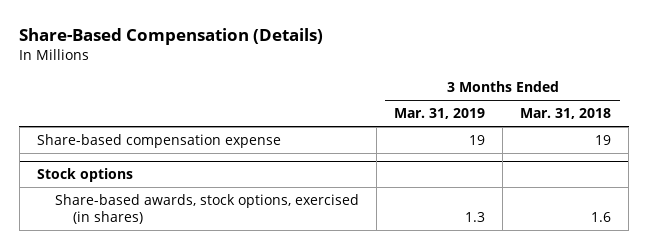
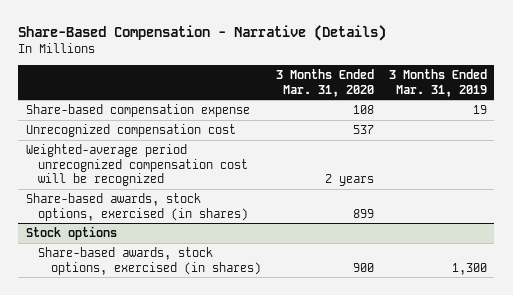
[19,28,324,46] Share-Based Compensation (Details) -> [18,24,387,41] Share-Based Compensation - Narrative (Details)
[520,108,612,120] Mar. 31, 2018 -> none
none -> [276,69,375,97] 3 Months Ended Mar. 31, 2020
none -> [25,124,236,138] Unrecognized compensation cost
none -> [25,144,249,187] Weighted-average period unrecognized compensation cost will be recognized
none -> [25,193,249,221] Share-based awards, stock options, exercised (in shares)
[465,211,486,222] 1.3 -> [451,262,487,275] 1,300

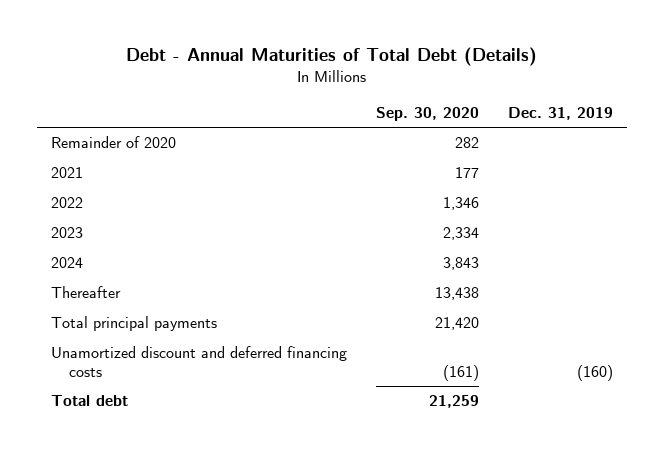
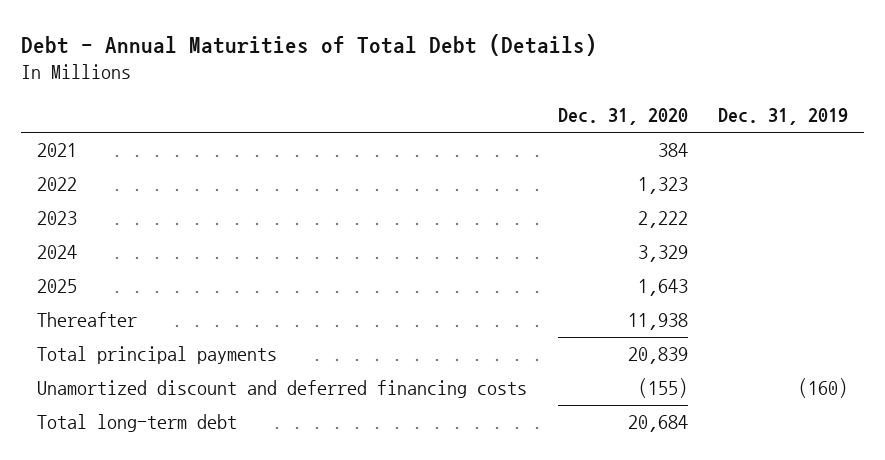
[376,106,480,121] Sep. 30, 2020 -> none
none -> [557,108,688,126] Dec. 31, 2020
[51,136,177,149] Remainder of 2020 -> none
none -> [36,279,77,294] 2025
[51,395,129,407] Total debt -> [36,414,237,433] Total long-term debt

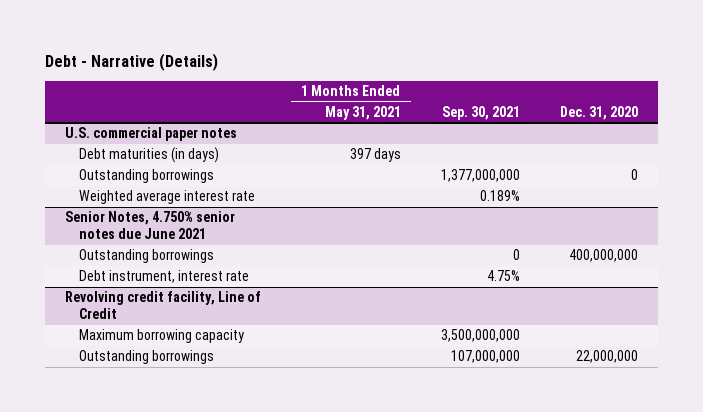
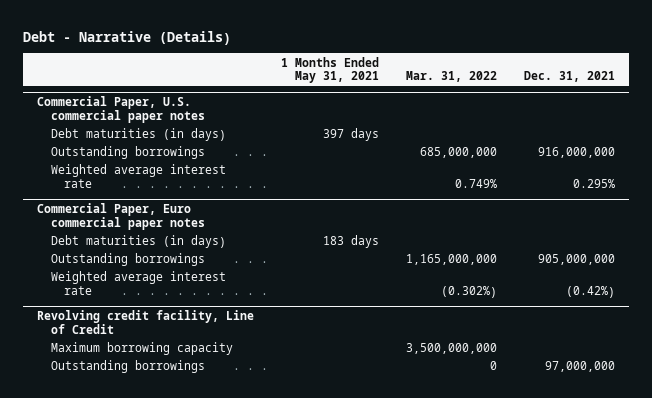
[441,106,520,121] Sep. 30, 2021 -> none
[559,106,638,121] Dec. 31, 2020 -> none
none -> [406,71,498,83] Mar. 31, 2022
none -> [524,71,616,83] Dec. 31, 2021
[65,127,238,142] U.S. commercial paper notes -> [37,96,205,123] Commercial Paper, U.S. commercial paper notes
[65,211,236,240] Senior Notes, 4.750% senior notes due June 2021 -> none
[78,249,214,264] Outstanding borrowings -> none
[78,270,249,284] Debt instrument, interest rate -> none
none -> [37,203,205,230] Commercial Paper, Euro commercial paper notes
none -> [50,235,226,249] Debt maturities (in days)
none -> [50,253,205,267] Outstanding borrowings
none -> [50,271,226,296] Weighted average interest rate

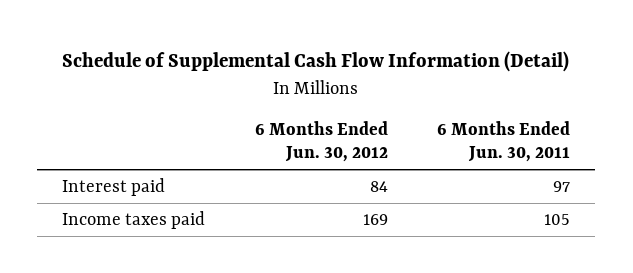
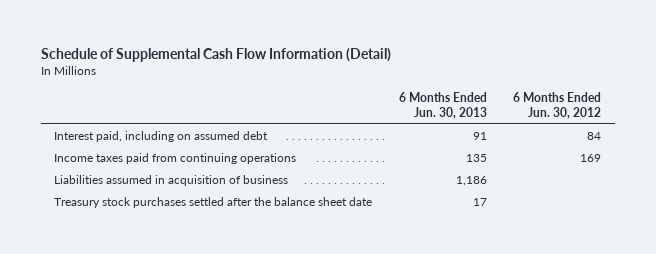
[437,120,571,163] 6 Months Ended Jun. 30, 2011 -> none
none -> [398,92,487,120] 6 Months Ended Jun. 30, 2013
[62,178,166,197] Interest paid -> [54,131,269,143] Interest paid, including on assumed debt
[62,211,206,230] Income taxes paid -> [54,153,297,165] Income taxes paid from continuing operations
none -> [54,175,289,187] Liabilities assumed in acquisition of business
none -> [54,197,373,209] Treasury stock purchases settled after the balance sheet date

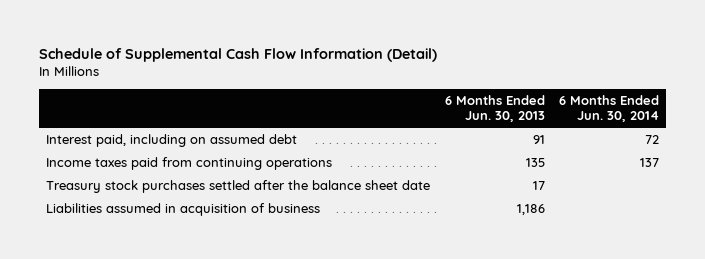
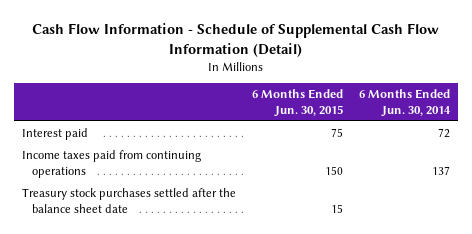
[39,48,438,63] Schedule of Supplemental Cash Flow Information (Detail) -> [32,22,440,57] Cash Flow Information - Schedule of Supplemental Cash Flow Information (Detail)
[444,95,545,123] 6 Months Ended Jun. 30, 2013 -> none
none -> [252,89,344,117] 6 Months Ended Jun. 30, 2015
[46,133,298,147] Interest paid, including on assumed debt -> [22,128,89,141] Interest paid
[46,202,321,216] Liabilities assumed in acquisition of business -> none

